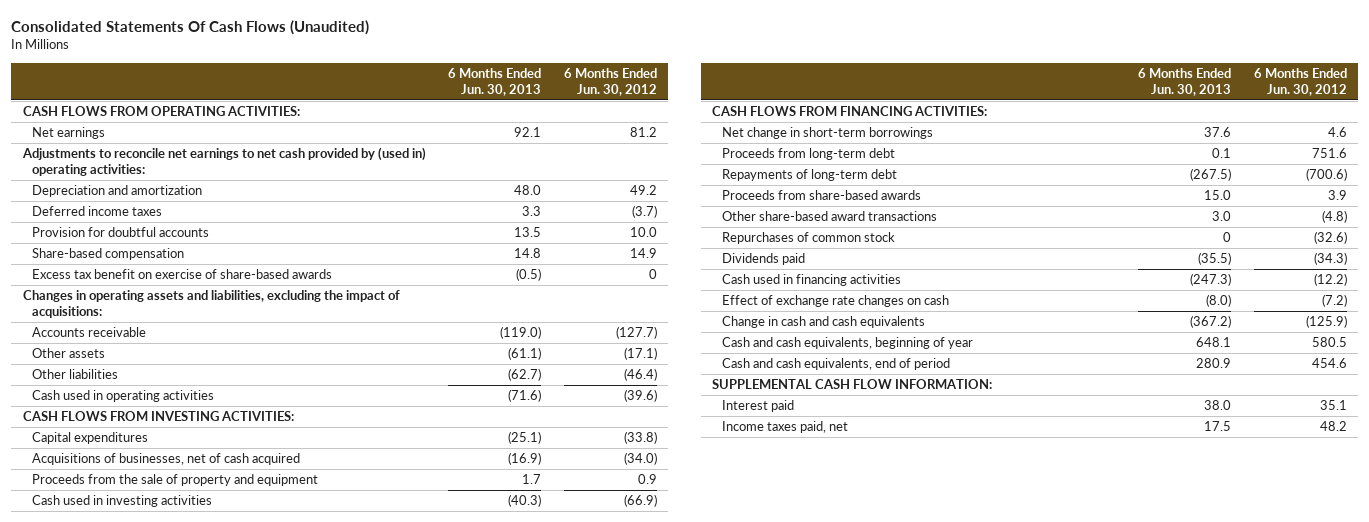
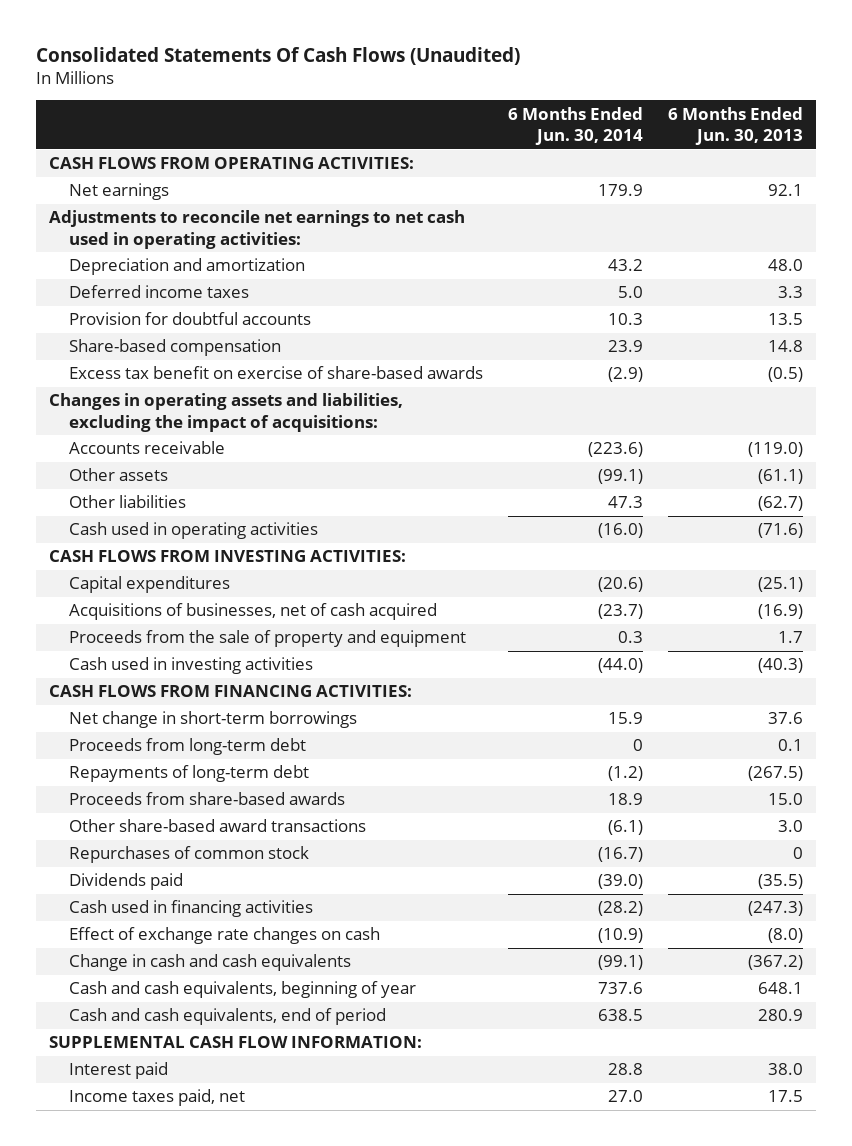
[563,67,657,96] 6 Months Ended Jun. 30, 2012 -> none
none -> [508,106,644,145] 6 Months Ended Jun. 30, 2014
[21,147,426,177] Adjustments to reconcile net earnings to net cash provided by (used in) operating activities: -> [48,210,465,249] Adjustments to reconcile net earnings to net cash used in operating activities:

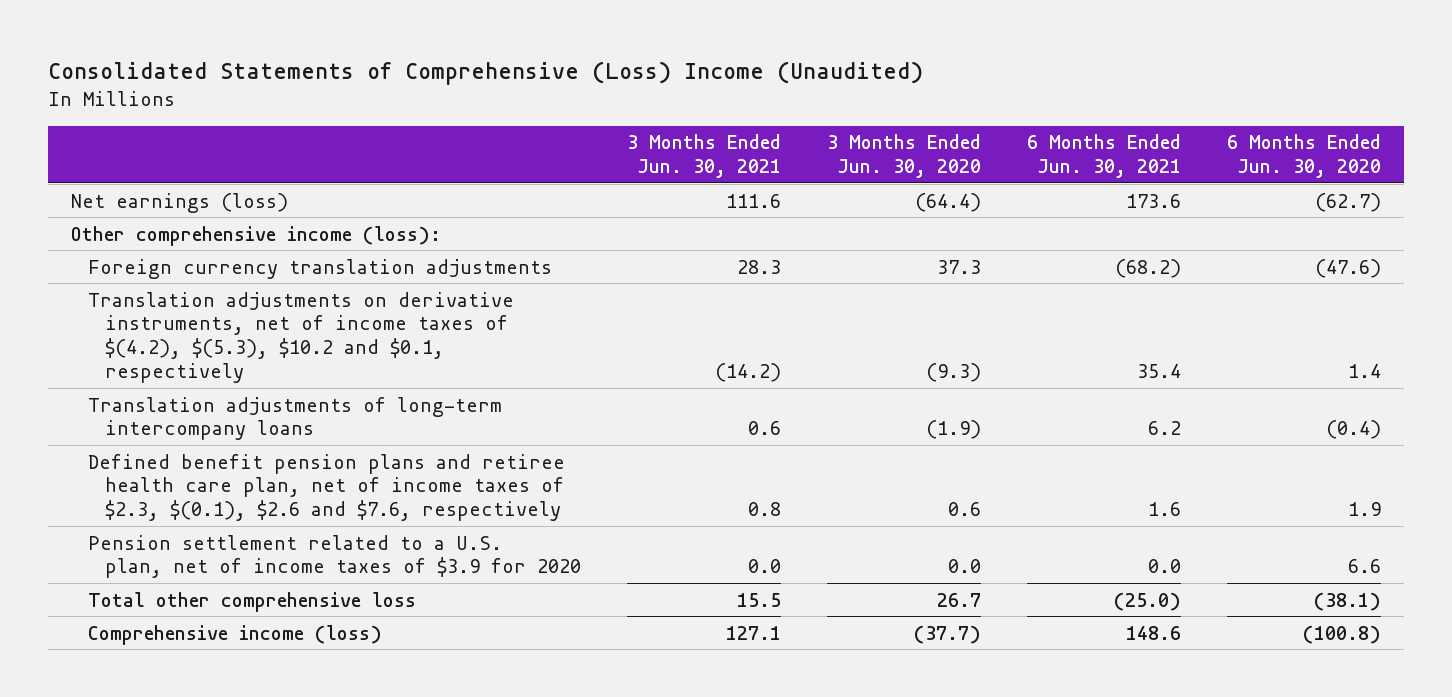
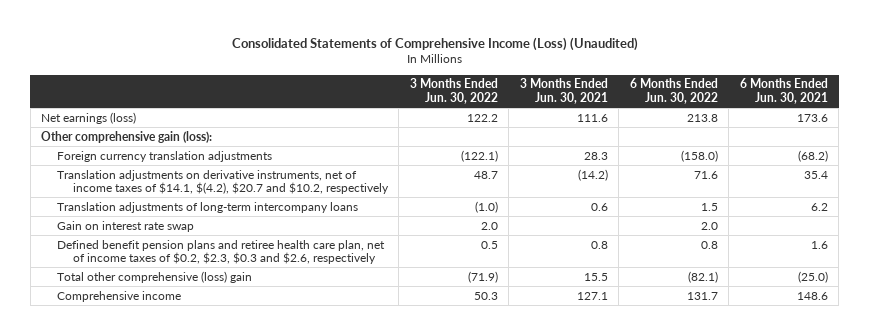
[47,60,923,85] Consolidated Statements of Comprehensive (Loss) Income (Unaudited) -> [231,36,638,51] Consolidated Statements of Comprehensive Income (Loss) (Unaudited)
[827,134,982,178] 3 Months Ended Jun. 30, 2020 -> none
[1227,134,1382,178] 6 Months Ended Jun. 30, 2020 -> none
none -> [409,78,498,104] 3 Months Ended Jun. 30, 2022
none -> [629,78,718,104] 6 Months Ended Jun. 30, 2022
[70,225,441,246] Other comprehensive income (loss): -> [41,130,213,143] Other comprehensive gain (loss):
[88,291,515,384] Translation adjustments on derivative instruments, net of income taxes of $(4.2), $(5.3), $10.2 and $0.1, respectively -> [56,169,389,194] Translation adjustments on derivative instruments, net of income taxes of $14.1, $(4.2), $20.7 and $10.2, respectively
[88,534,582,579] Pension settlement related to a U.S. plan, net of income taxes of $3.9 for 2020 -> none
none -> [56,220,194,232] Gain on interest rate swap
[88,453,566,522] Defined benefit pension plans and retiree health care plan, net of income taxes of $2.3, $(0.1), $2.6 and $7.6, respectively -> [56,239,385,264] Defined benefit pension plans and retiree health care plan, net of income taxes of $0.2, $2.3, $0.3 and $2.6, respectively
[88,591,417,612] Total other comprehensive loss -> [56,270,252,283] Total other comprehensive (loss) gain
[88,624,383,645] Comprehensive income (loss) -> [56,290,181,302] Comprehensive income

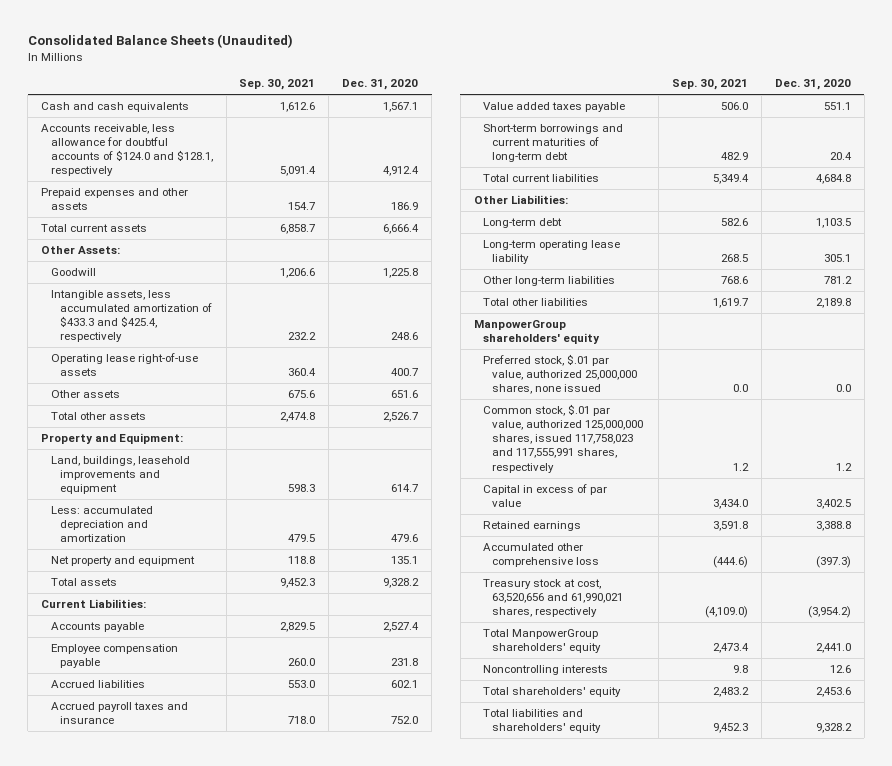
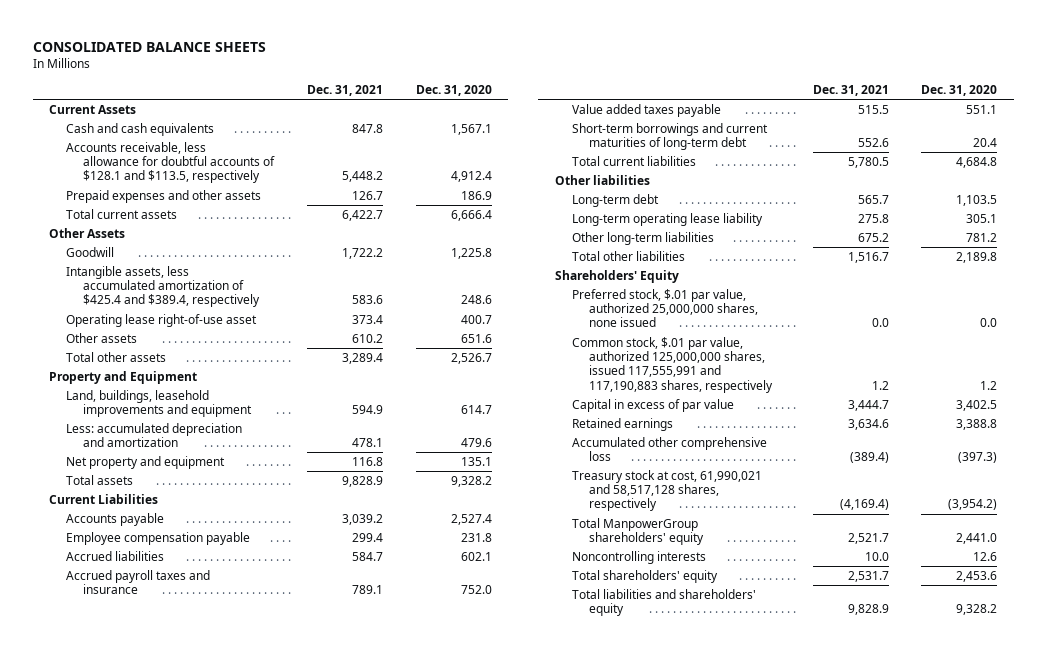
[27,34,293,49] Consolidated Balance Sheets (Unaudited) -> [32,41,266,52] CONSOLIDATED BALANCE SHEETS
[239,79,316,91] Sep. 30, 2021 -> none
none -> [307,84,384,96] Dec. 31, 2021
none -> [49,104,137,114] Current Assets
[41,124,213,177] Accounts receivable, less allowance for doubtful accounts of $124.0 and $128.1, respectively -> [66,141,276,184] Accounts receivable, less allowance for doubtful accounts of $128.1 and $113.5, respectively
[41,246,121,255] Other Assets: -> [49,227,126,238] Other Assets
[50,290,212,343] Intangible assets, less accumulated amortization of $433.3 and $425.4, respectively -> [66,265,261,308] Intangible assets, less accumulated amortization of $425.4 and $389.4, respectively
[50,353,198,377] Operating lease right-of-use assets -> [66,313,258,327] Operating lease right-of-use asset
[41,433,184,445] Property and Equipment: -> [49,370,198,384] Property and Equipment
[41,599,147,609] Current Liabilities: -> [49,493,159,504] Current Liabilities
[473,195,568,205] Other Liabilities: -> [554,174,650,185] Other liabilities
[473,320,600,345] ManpowerGroup shareholders' equity -> [554,269,679,283] Shareholders' Equity
[482,404,643,473] Common stock, $.01 par value, authorized 125,000,000 shares, issued 117,758,023 and 117,555,991 shares, respectively -> [571,336,773,393] Common stock, $.01 par value, authorized 125,000,000 shares, issued 117,555,991 and 117,190,883 shares, respectively
[482,579,623,618] Treasury stock at cost, 63,520,656 and 61,990,021 shares, respectively -> [571,469,762,512] Treasury stock at cost, 61,990,021 and 58,517,128 shares, respectively

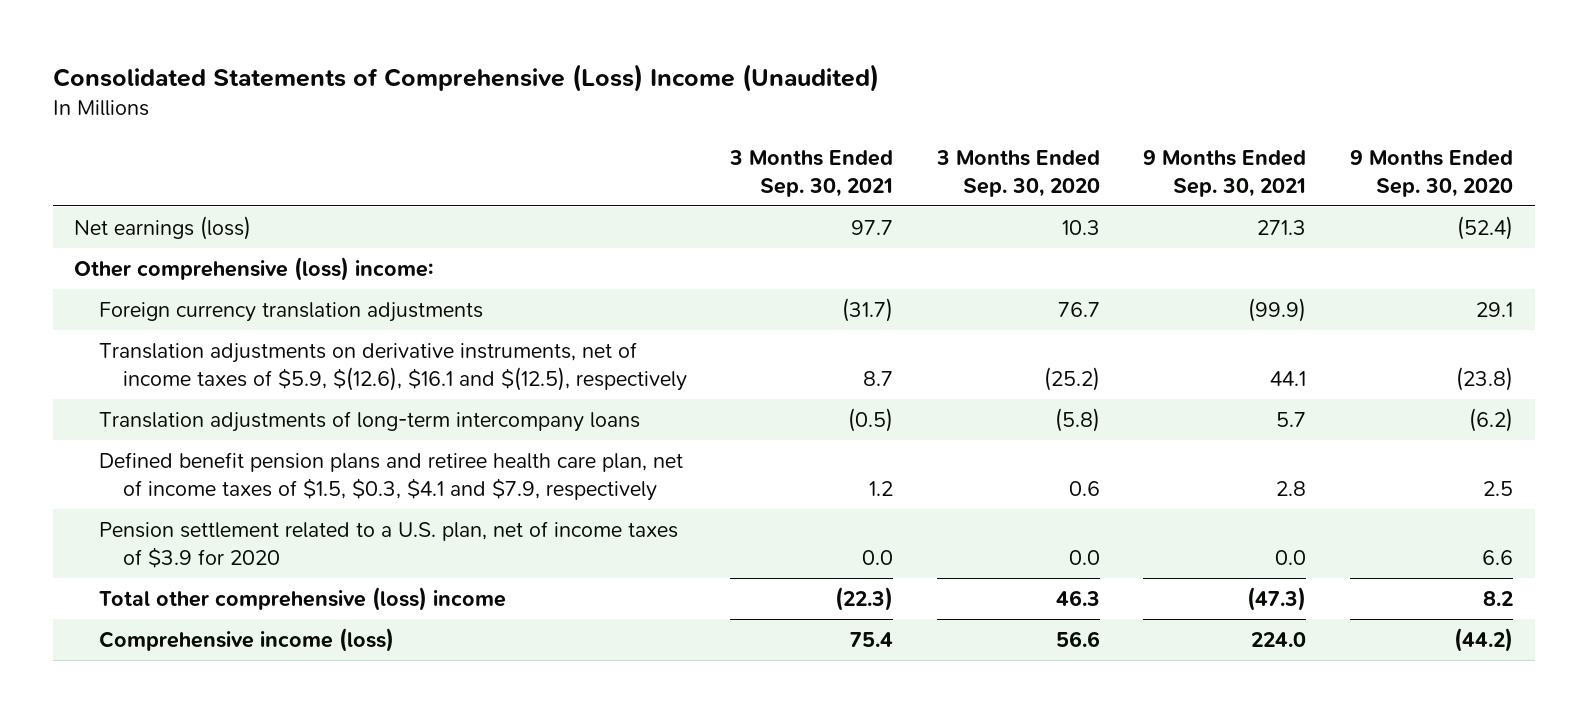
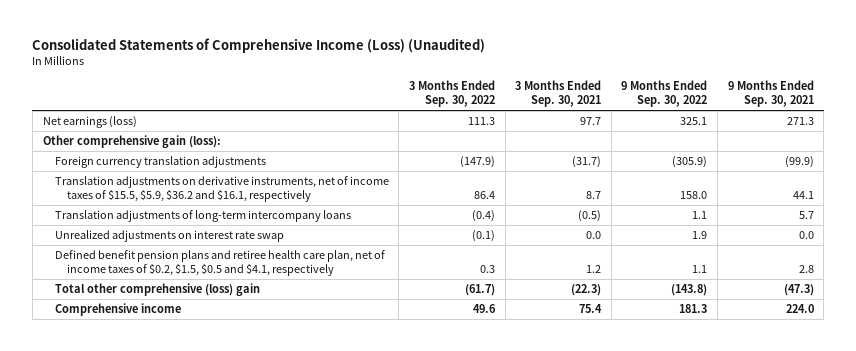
[52,64,879,93] Consolidated Statements of Comprehensive (Loss) Income (Unaudited) -> [32,37,486,53] Consolidated Statements of Comprehensive Income (Loss) (Unaudited)
[935,149,1100,197] 3 Months Ended Sep. 30, 2020 -> none
[1349,149,1513,197] 9 Months Ended Sep. 30, 2020 -> none
none -> [408,80,495,108] 3 Months Ended Sep. 30, 2022
none -> [621,80,708,108] 9 Months Ended Sep. 30, 2022
[74,256,434,281] Other comprehensive (loss) income: -> [42,135,221,149] Other comprehensive gain (loss):
[98,341,687,391] Translation adjustments on derivative instruments, net of income taxes of $5.9, $(12.6), $16.1 and $(12.5), respectively -> [54,176,389,203] Translation adjustments on derivative instruments, net of income taxes of $15.5, $5.9, $36.2 and $16.1, respectively
[98,520,678,568] Pension settlement related to a U.S. plan, net of income taxes of $3.9 for 2020 -> none
none -> [54,230,284,243] Unrealized adjustments on interest rate swap
[98,451,683,501] Defined benefit pension plans and retiree health care plan, net of income taxes of $1.5, $0.3, $4.1 and $7.9, respectively -> [54,250,385,277] Defined benefit pension plans and retiree health care plan, net of income taxes of $0.2, $1.5, $0.5 and $4.1, respectively
[98,586,506,611] Total other comprehensive (loss) income -> [54,283,260,297] Total other comprehensive (loss) gain
[98,627,394,652] Comprehensive income (loss) -> [54,303,181,317] Comprehensive income

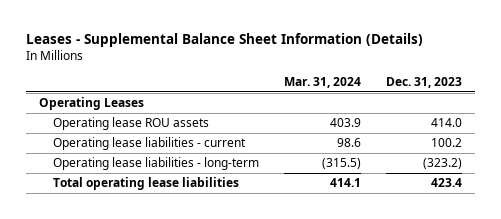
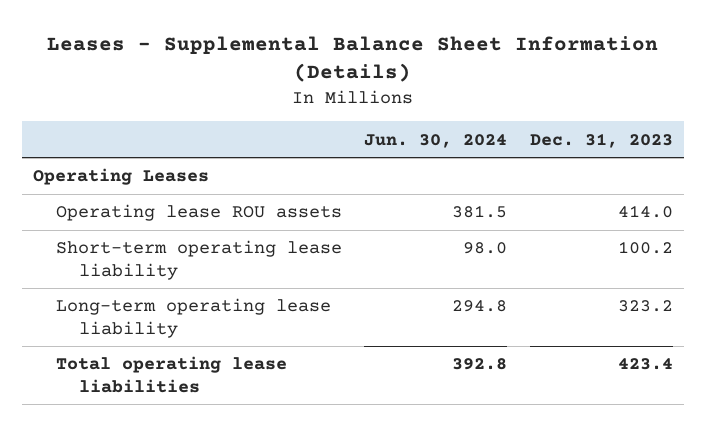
[283,77,361,89] Mar. 31, 2024 -> none
none -> [364,133,508,148] Jun. 30, 2024
[52,137,246,151] Operating lease liabilities - current -> [55,240,342,280] Short-term operating lease liability
[52,157,259,171] Operating lease liabilities - long-term -> [55,298,331,338] Long-term operating lease liability
[423,158,463,170] (323.2) -> [617,300,673,313] 323.2

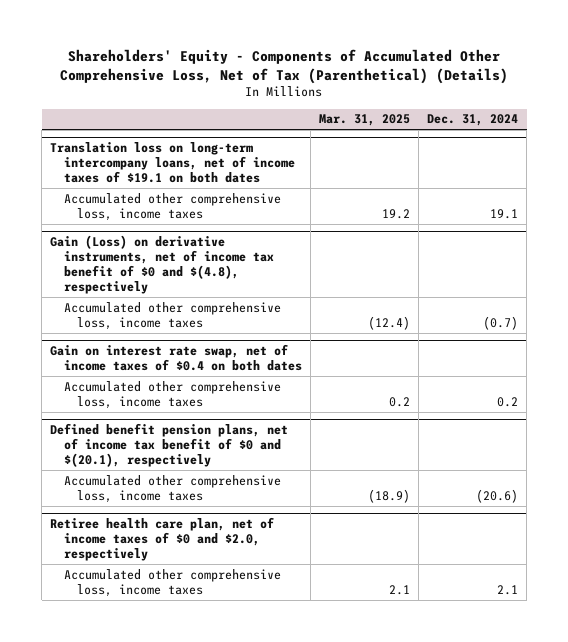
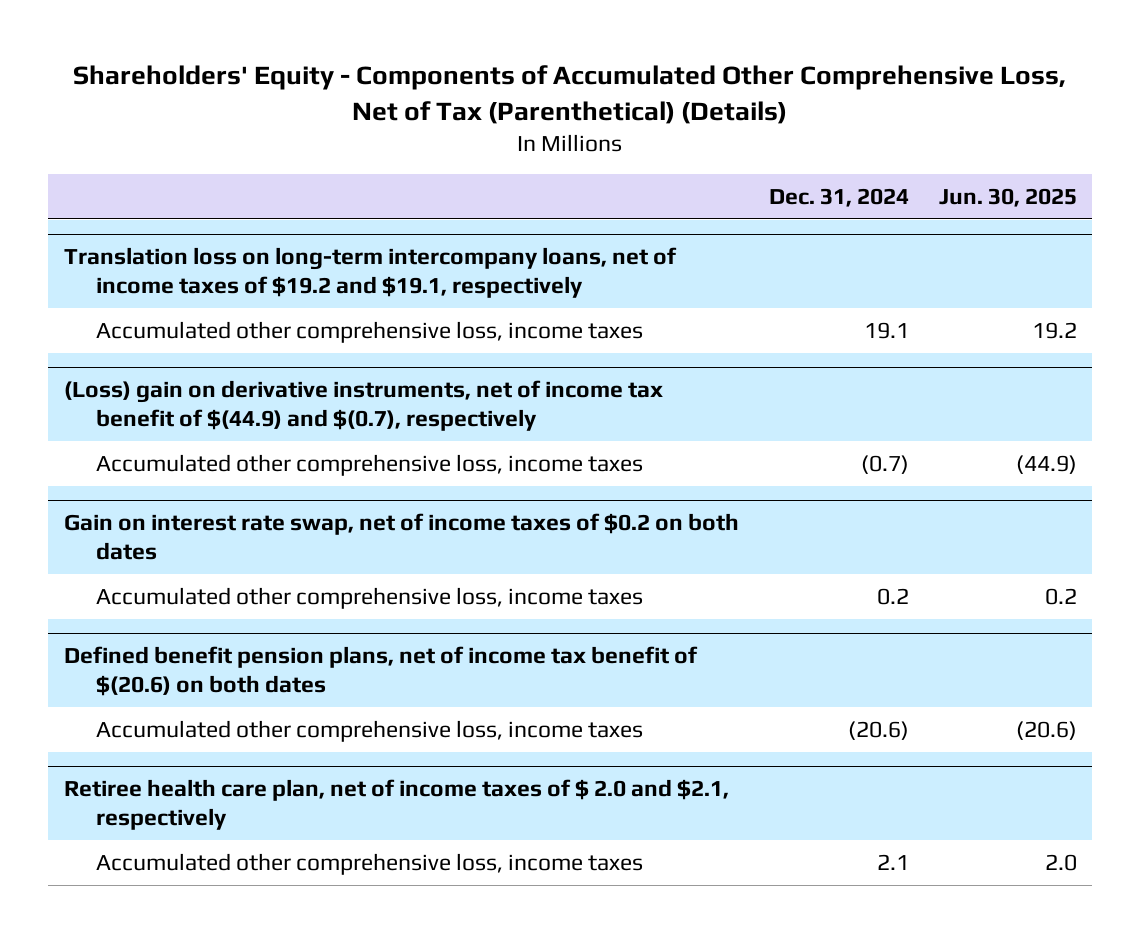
[318,114,410,127] Mar. 31, 2025 -> none
none -> [939,187,1078,207] Jun. 30, 2025
[50,142,295,184] Translation loss on long-term intercompany loans, net of income taxes of $19.1 on both dates -> [63,247,677,299] Translation loss on long-term intercompany loans, net of income taxes of $19.2 and $19.1, respectively
[50,235,274,294] Gain (Loss) on derivative instruments, net of income tax benefit of $0 and $(4.8), respectively -> [63,380,663,432] (Loss) gain on derivative instruments, net of income tax benefit of $(44.9) and $(0.7), respectively
[50,344,302,372] Gain on interest rate swap, net of income taxes of $0.4 on both dates -> [63,513,739,561] Gain on interest rate swap, net of income taxes of $0.2 on both dates
[50,423,289,468] Defined benefit pension plans, net of income tax benefit of $0 and $(20.1), respectively -> [63,646,698,697] Defined benefit pension plans, net of income tax benefit of $(20.6) on both dates
[50,517,275,562] Retiree health care plan, net of income taxes of $0 and $2.0, respectively -> [63,779,729,831] Retiree health care plan, net of income taxes of $ 2.0 and $2.1, respectively

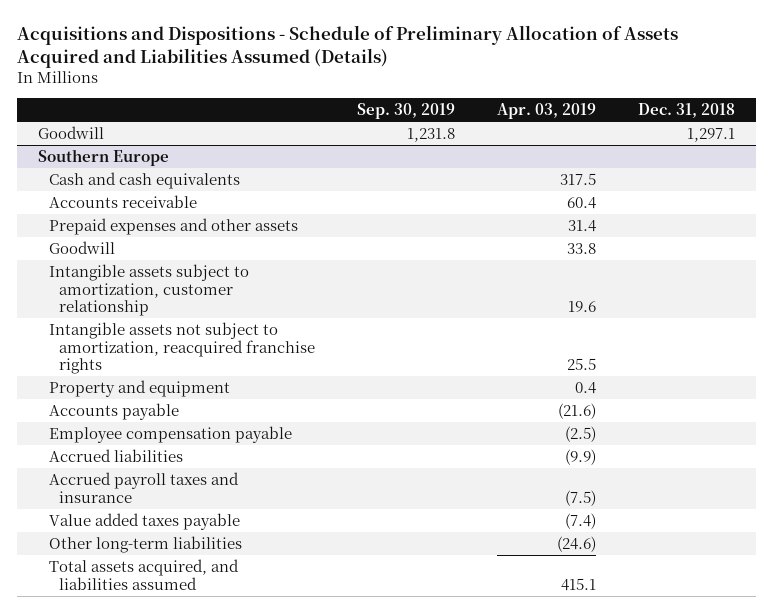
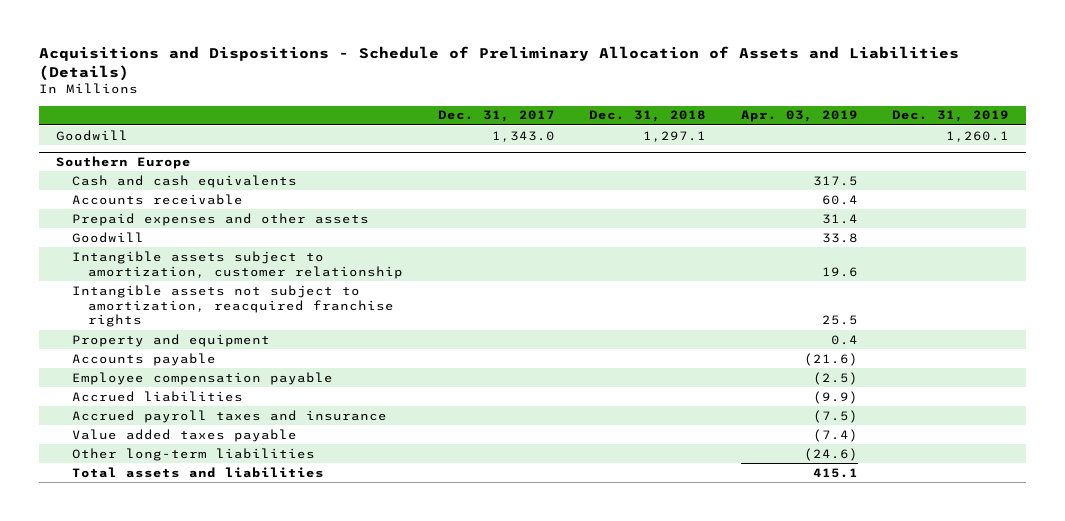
[17,25,679,69] Acquisitions and Dispositions - Schedule of Preliminary Allocation of Assets Acquired and Liabilities Assumed (Details) -> [39,46,960,81] Acquisitions and Dispositions - Schedule of Preliminary Allocation of Assets and Liabilities (Details)
[357,102,456,119] Sep. 30, 2019 -> none
none -> [437,110,555,123] Dec. 31, 2017
none -> [892,110,1010,123] Dec. 31, 2019
[48,559,239,590] Total assets acquired, and liabilities assumed -> [72,466,325,478] Total assets and liabilities

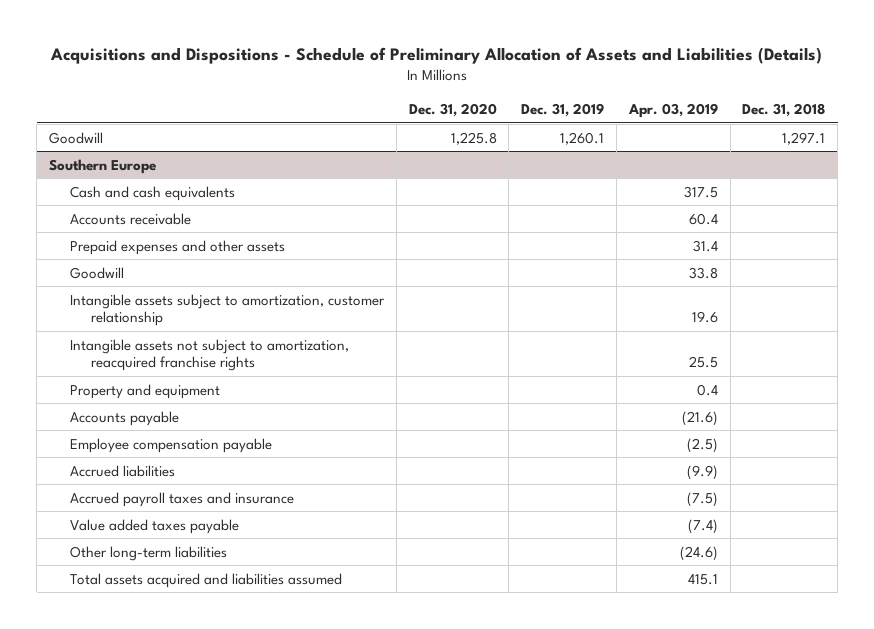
[437,110,555,123] Dec. 31, 2017 -> none
none -> [408,103,497,118] Dec. 31, 2020
[72,466,325,478] Total assets and liabilities -> [70,572,343,588] Total assets acquired and liabilities assumed

